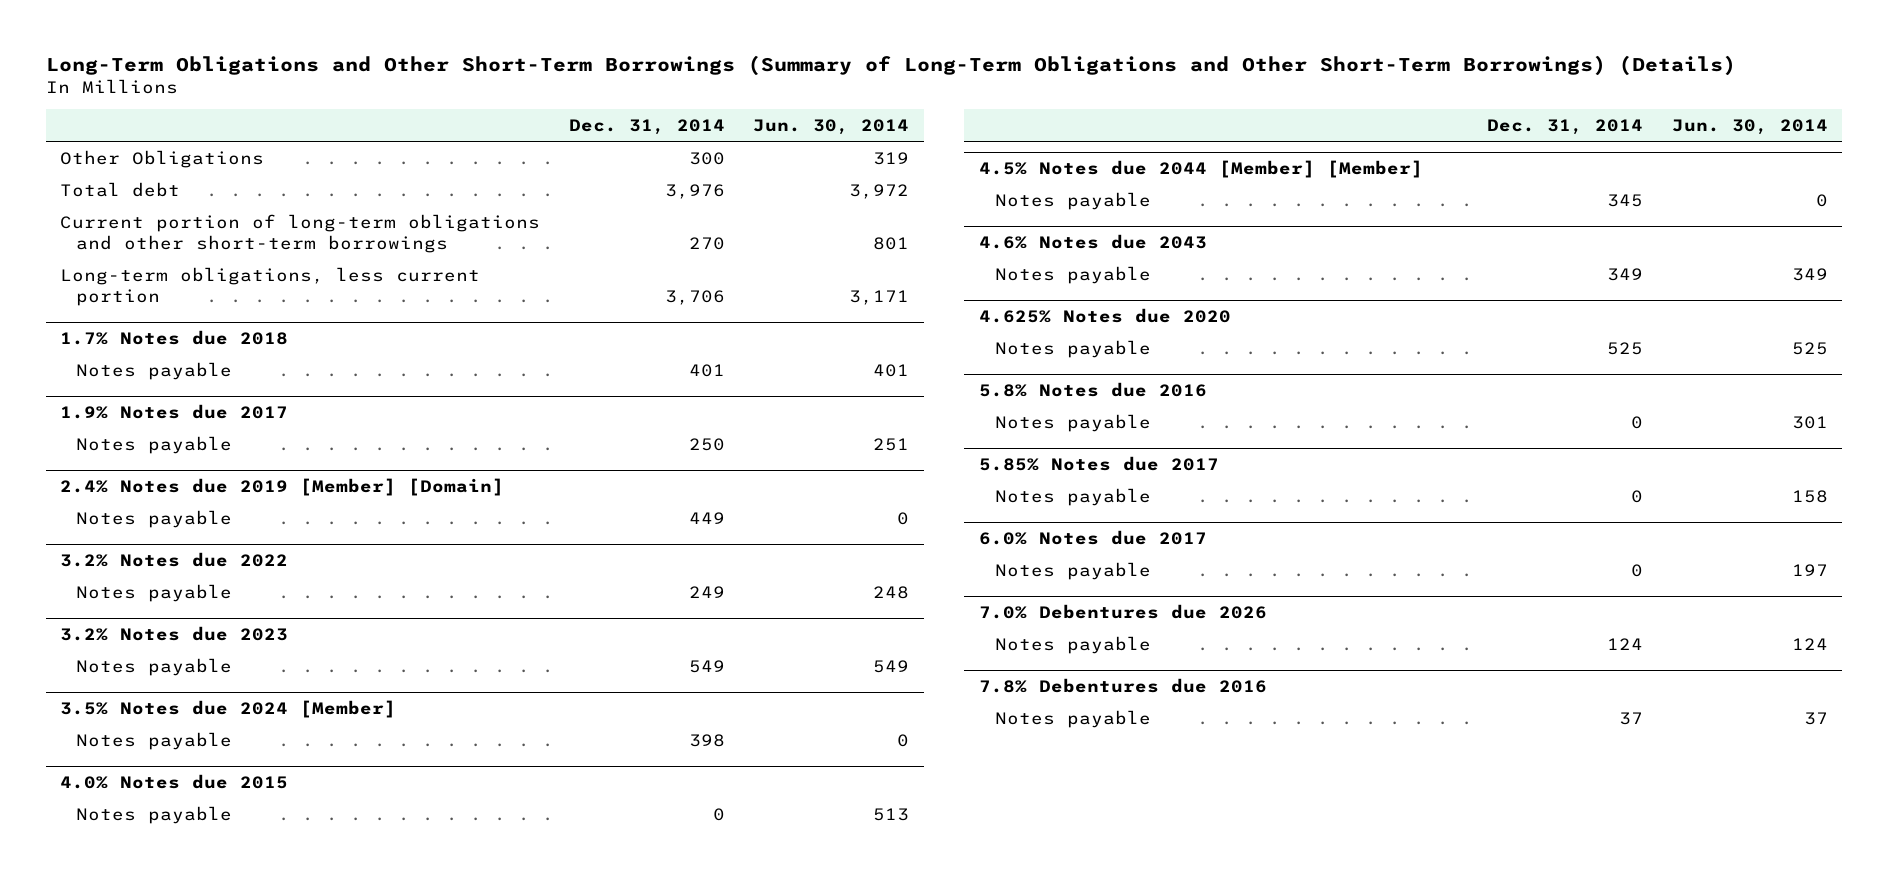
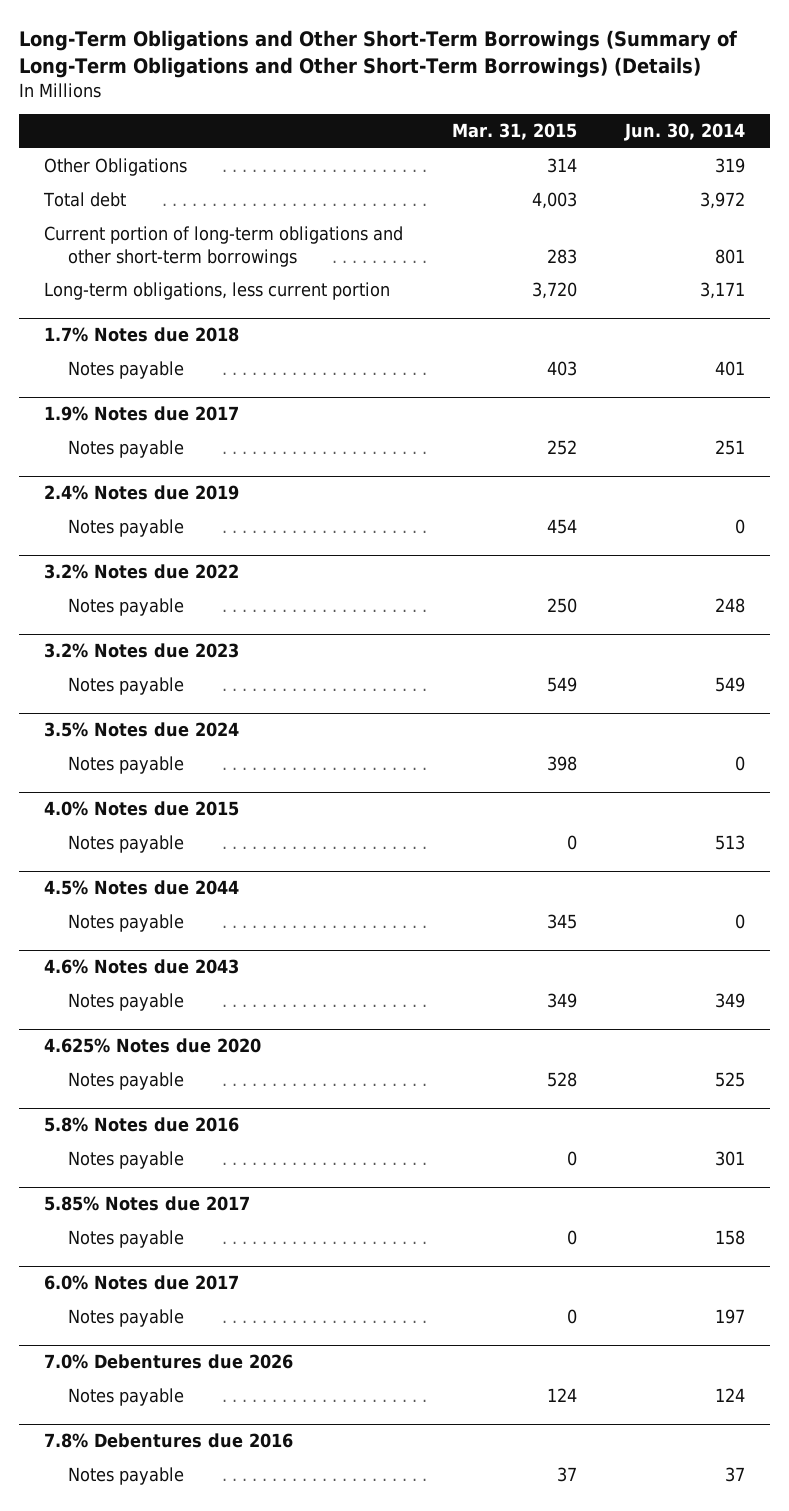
[568,118,725,135] Dec. 31, 2014 -> none
none -> [451,123,577,141] Mar. 31, 2015
[60,478,505,497] 2.4% Notes due 2019 [Member] [Domain] -> [43,485,239,501] 2.4% Notes due 2019
[60,700,397,719] 3.5% Notes due 2024 [Member] -> [43,722,239,738] 3.5% Notes due 2024
[978,160,1423,179] 4.5% Notes due 2044 [Member] [Member] -> [43,880,239,896] 4.5% Notes due 2044

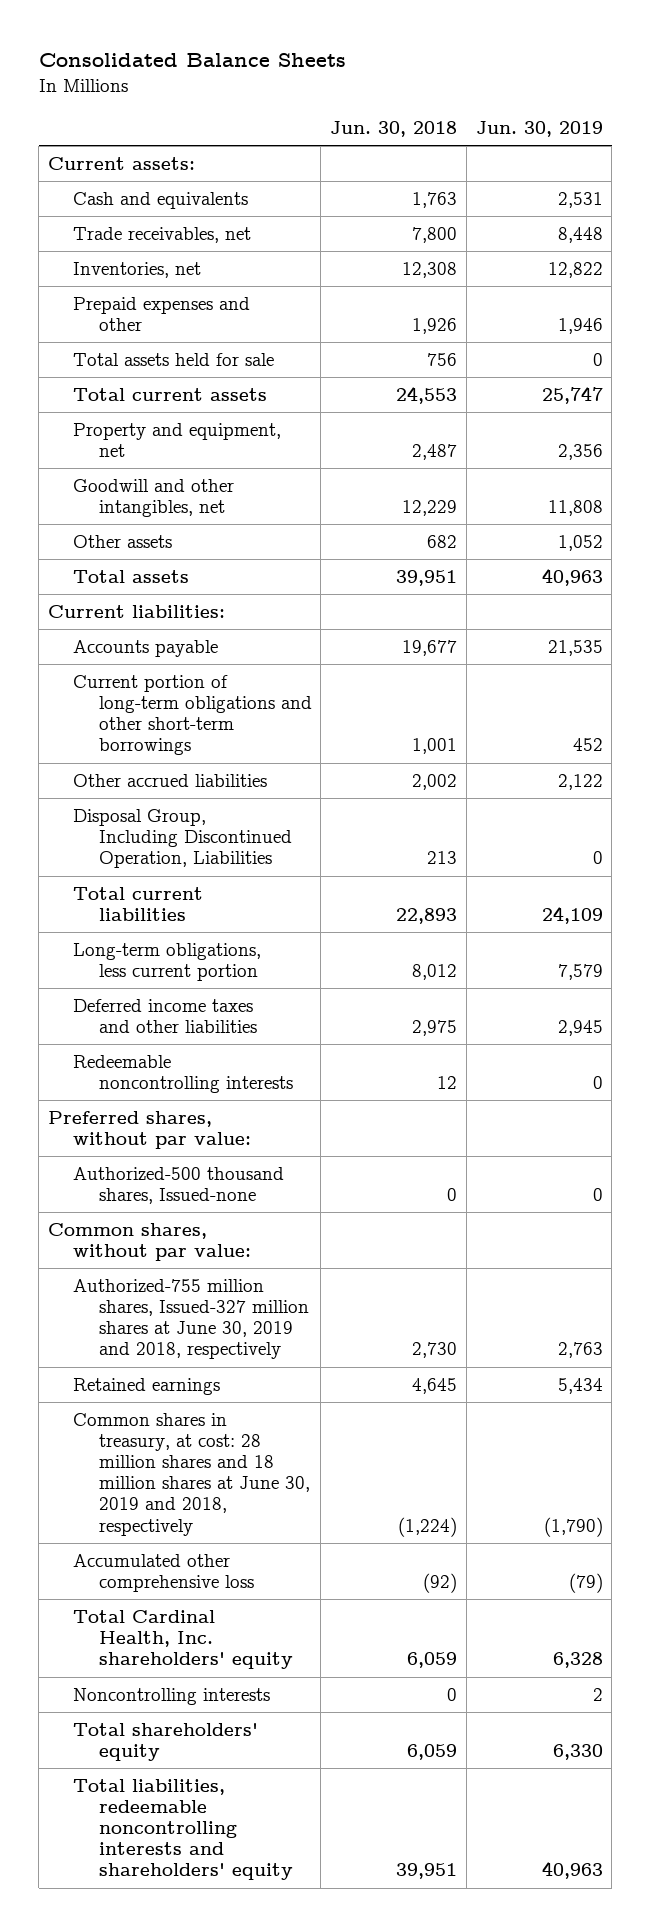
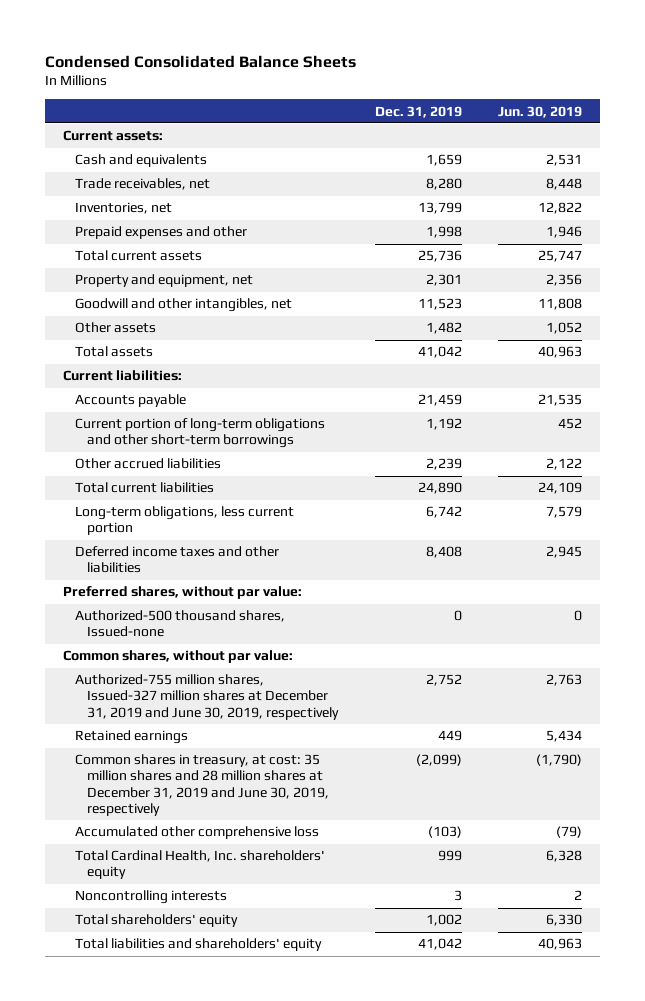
[38,52,346,67] Consolidated Balance Sheets -> [45,54,357,68] Condensed Consolidated Balance Sheets
[330,120,458,137] Jun. 30, 2018 -> none
none -> [374,105,462,118] Dec. 31, 2019
[73,352,275,366] Total assets held for sale -> none
[73,808,292,869] Disposal Group, Including Discontinued Operation, Liabilities -> none
[73,1054,293,1094] Redeemable noncontrolling interests -> none
[73,1278,309,1360] Authorized-755 million shares, Issued-327 million shares at June 30, 2019 and 2018, respectively -> [75,674,340,720] Authorized-755 million shares, Issued-327 million shares at December 31, 2019 and June 30, 2019, respectively
[73,1412,310,1536] Common shares in treasury, at cost: 28 million shares and 18 million shares at June 30, 2019 and 2018, respectively -> [75,754,330,816] Common shares in treasury, at cost: 35 million shares and 28 million shares at December 31, 2019 and June 30, 2019, respectively
[73,1778,293,1881] Total liabilities, redeemable noncontrolling interests and shareholders' equity -> [75,938,323,952] Total liabilities and shareholders' equity

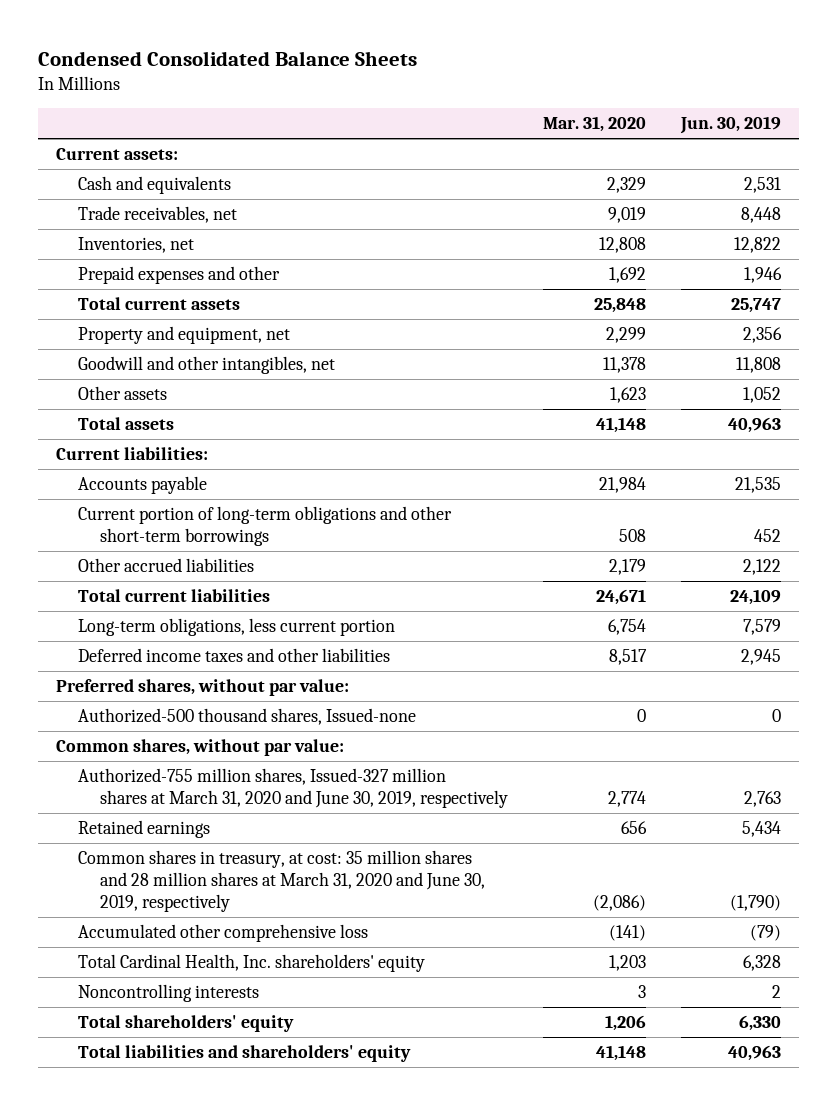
[374,105,462,118] Dec. 31, 2019 -> none
none -> [543,116,647,133] Mar. 31, 2020
[75,674,340,720] Authorized-755 million shares, Issued-327 million shares at December 31, 2019 and June 30, 2019, respectively -> [77,768,509,808] Authorized-755 million shares, Issued-327 million shares at March 31, 2020 and June 30, 2019, respectively
[75,754,330,816] Common shares in treasury, at cost: 35 million shares and 28 million shares at December 31, 2019 and June 30, 2019, respectively -> [77,850,486,912] Common shares in treasury, at cost: 35 million shares and 28 million shares at March 31, 2020 and June 30, 2019, respectively

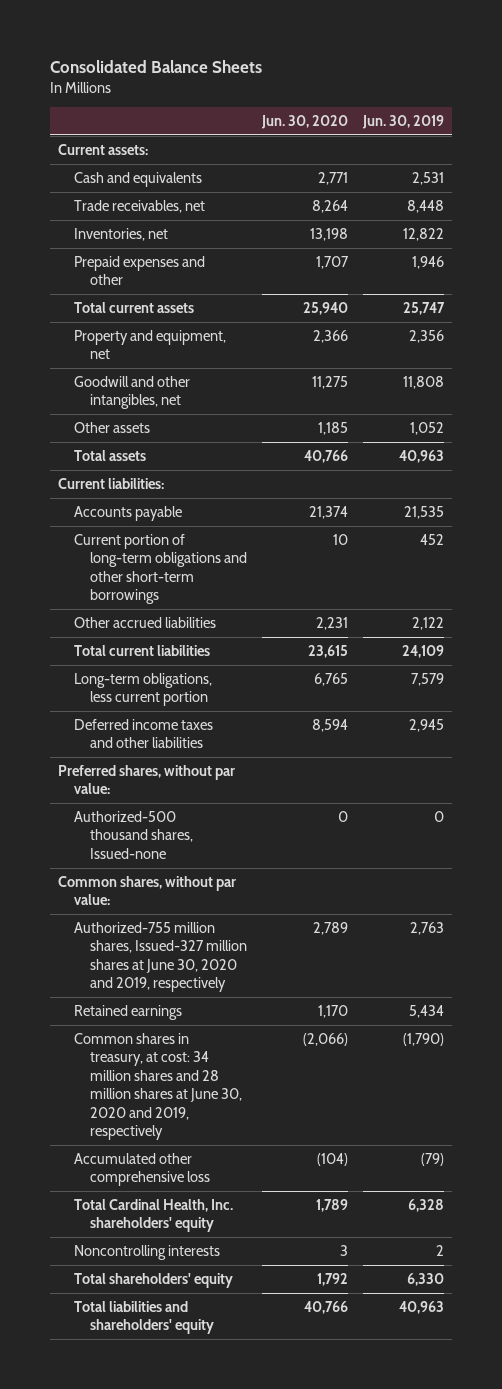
[37,50,417,66] Condensed Consolidated Balance Sheets -> [50,60,263,74] Consolidated Balance Sheets
[543,116,647,133] Mar. 31, 2020 -> none
none -> [261,115,349,130] Jun. 30, 2020
[77,768,509,808] Authorized-755 million shares, Issued-327 million shares at March 31, 2020 and June 30, 2019, respectively -> [74,921,248,993] Authorized-755 million shares, Issued-327 million shares at June 30, 2020 and 2019, respectively
[77,850,486,912] Common shares in treasury, at cost: 35 million shares and 28 million shares at March 31, 2020 and June 30, 2019, respectively -> [74,1032,243,1141] Common shares in treasury, at cost: 34 million shares and 28 million shares at June 30, 2020 and 2019, respectively

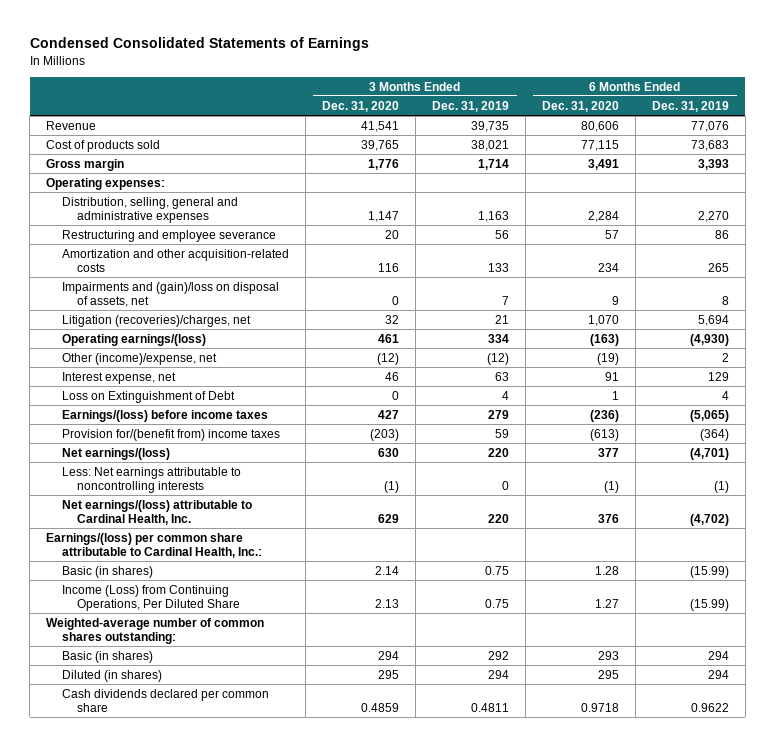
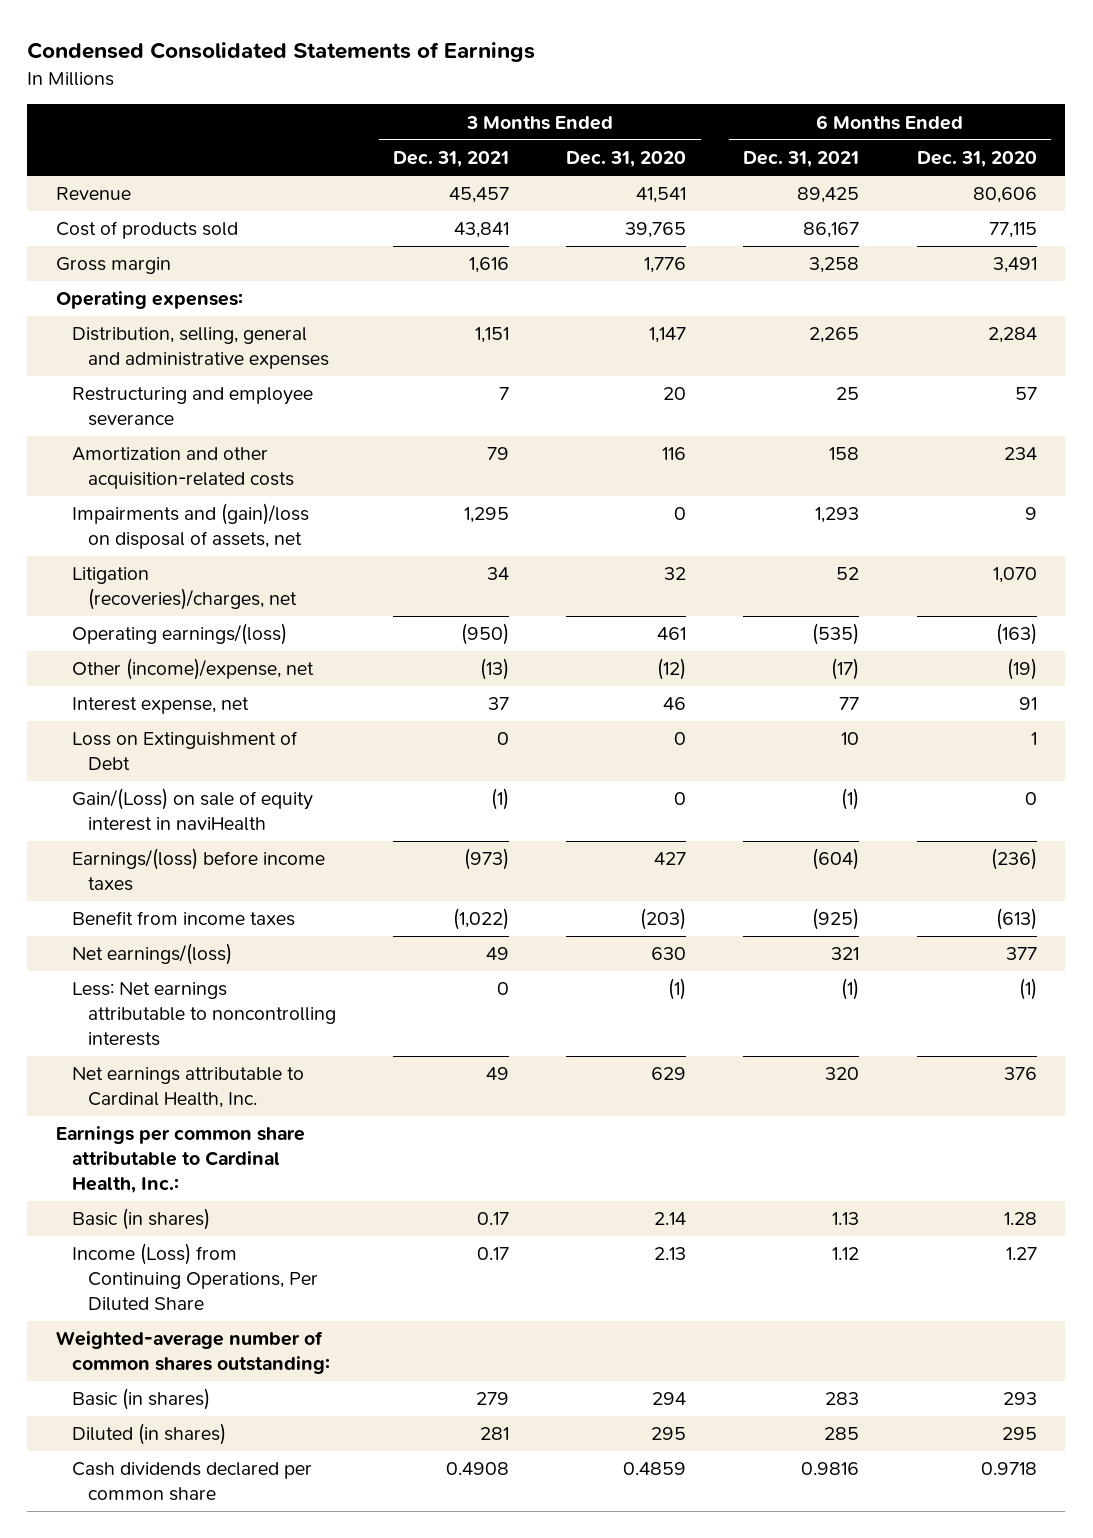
[431,100,509,112] Dec. 31, 2019 -> none
[651,100,729,112] Dec. 31, 2019 -> none
none -> [393,151,510,168] Dec. 31, 2021
none -> [743,151,860,168] Dec. 31, 2021
none -> [71,788,313,832] Gain/(Loss) on sale of equity interest in naviHealth
[61,428,280,441] Provision for/(benefit from) income taxes -> [71,911,295,927] Benefit from income taxes
[61,499,252,525] Net earnings/(loss) attributable to Cardinal Health, Inc. -> [71,1067,304,1109] Net earnings attributable to Cardinal Health, Inc.
[46,532,262,558] Earnings/(loss) per common share attributable to Cardinal Health, Inc.: -> [55,1126,305,1193] Earnings per common share attributable to Cardinal Health, Inc.:

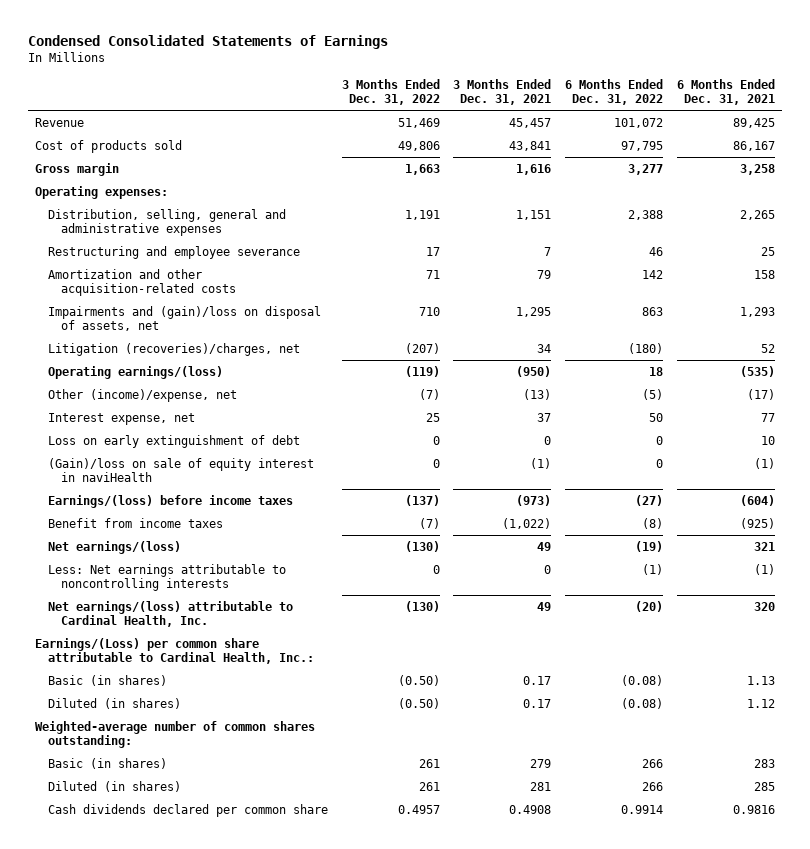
[566,151,687,168] Dec. 31, 2020 -> none
[916,151,1037,168] Dec. 31, 2020 -> none
none -> [341,78,440,106] 3 Months Ended Dec. 31, 2022
none -> [565,78,664,106] 6 Months Ended Dec. 31, 2022
[71,731,298,771] Loss on Extinguishment of Debt -> [47,434,300,448] Loss on early extinguishment of debt
[71,788,313,832] Gain/(Loss) on sale of equity interest in naviHealth -> [47,457,314,482] (Gain)/loss on sale of equity interest in naviHealth
[71,1067,304,1109] Net earnings attributable to Cardinal Health, Inc. -> [47,600,293,627] Net earnings/(loss) attributable to Cardinal Health, Inc.
[55,1126,305,1193] Earnings per common share attributable to Cardinal Health, Inc.: -> [34,637,314,664] Earnings/(Loss) per common share attributable to Cardinal Health, Inc.:
[71,1243,318,1311] Income (Loss) from Continuing Operations, Per Diluted Share -> [47,697,181,709] Diluted (in shares)

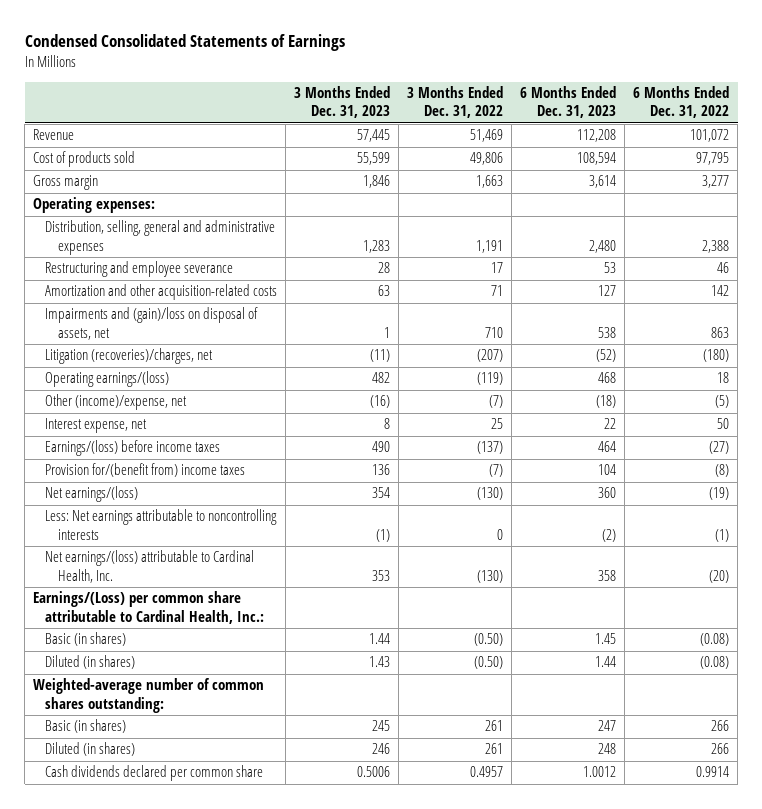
[453,78,552,106] 3 Months Ended Dec. 31, 2021 -> none
[676,78,775,106] 6 Months Ended Dec. 31, 2021 -> none
none -> [294,86,391,119] 3 Months Ended Dec. 31, 2023
none -> [520,86,617,119] 6 Months Ended Dec. 31, 2023
[47,434,300,448] Loss on early extinguishment of debt -> none
[47,457,314,482] (Gain)/loss on sale of equity interest in naviHealth -> none
[47,517,223,528] Benefit from income taxes -> [45,463,246,478] Provision for/(benefit from) income taxes

